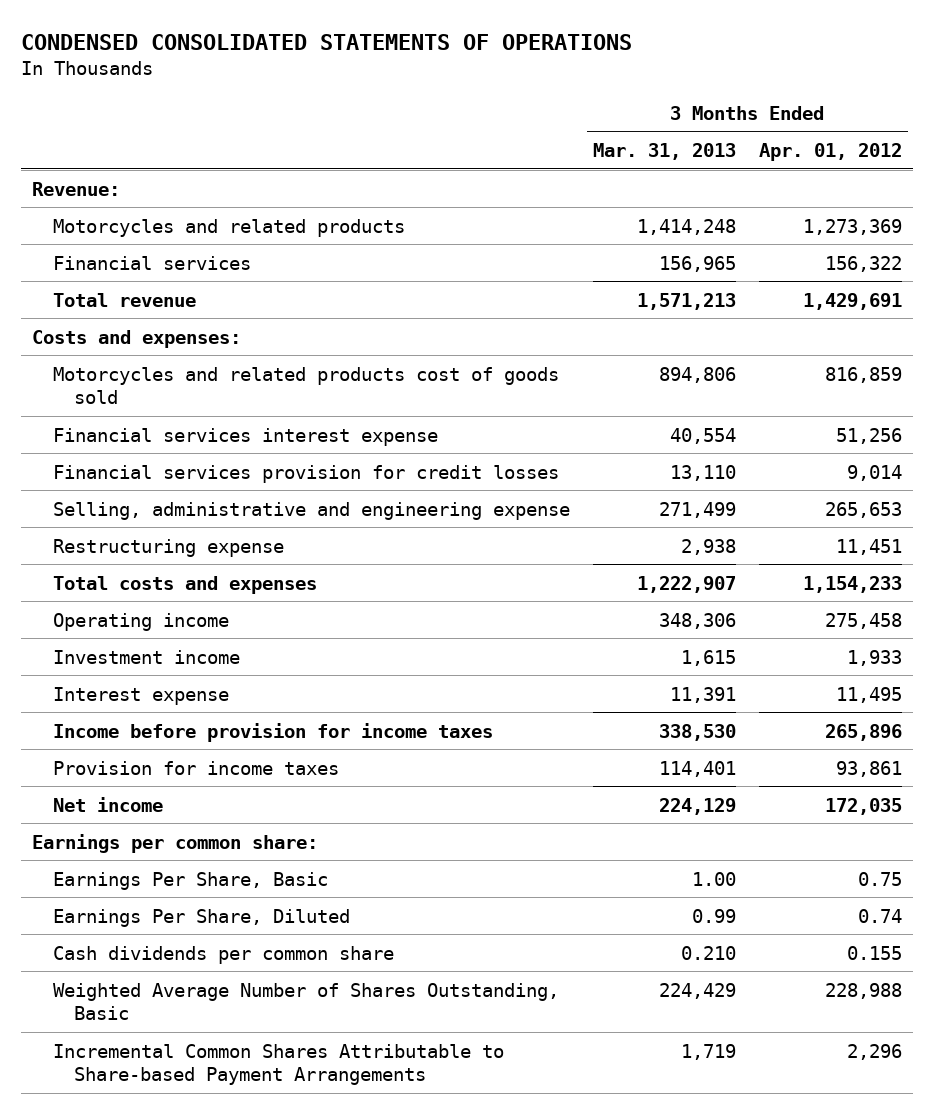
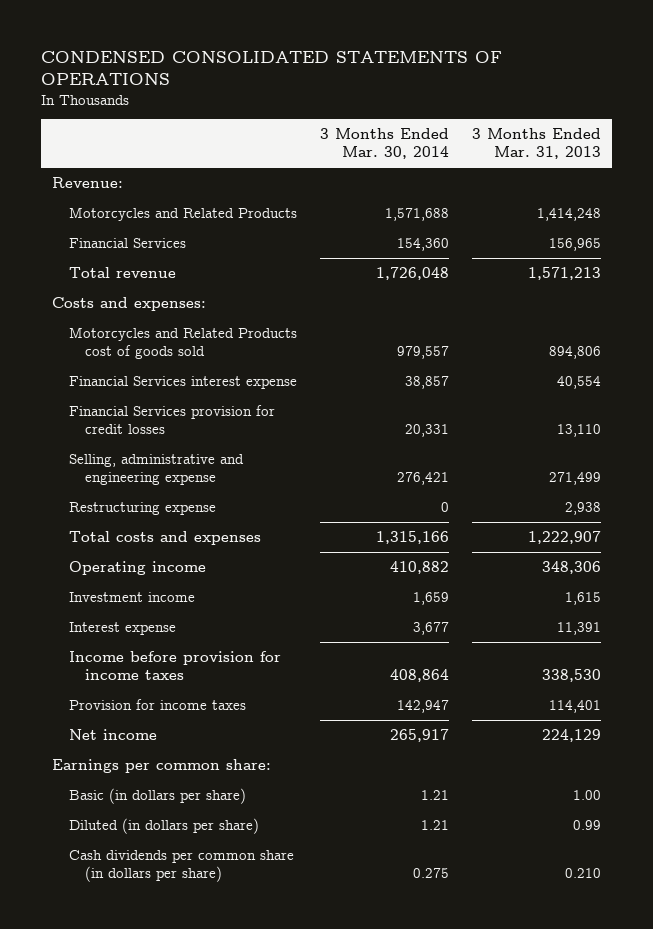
[758,142,902,161] Apr. 01, 2012 -> none
none -> [319,128,449,160] 3 Months Ended Mar. 30, 2014
[53,218,406,237] Motorcycles and related products -> [68,206,297,221] Motorcycles and Related Products
[53,255,252,270] Financial services -> [68,237,186,248] Financial Services
[53,366,560,404] Motorcycles and related products cost of goods sold -> [68,326,297,360] Motorcycles and Related Products cost of goods sold
[53,427,439,446] Financial services interest expense -> [68,375,297,389] Financial Services interest expense
[53,464,560,483] Financial services provision for credit losses -> [68,404,275,435] Financial Services provision for credit losses
[53,982,560,1020] Weighted Average Number of Shares Outstanding, Basic -> none
[53,1043,505,1085] Incremental Common Shares Attributable to Share-based Payment Arrangements -> none
[53,871,329,890] Earnings Per Share, Basic -> [68,787,246,804] Basic (in dollars per share)
[53,908,351,927] Earnings Per Share, Diluted -> [68,817,259,834] Diluted (in dollars per share)
[53,945,395,964] Cash dividends per common share -> [68,849,294,883] Cash dividends per common share (in dollars per share)

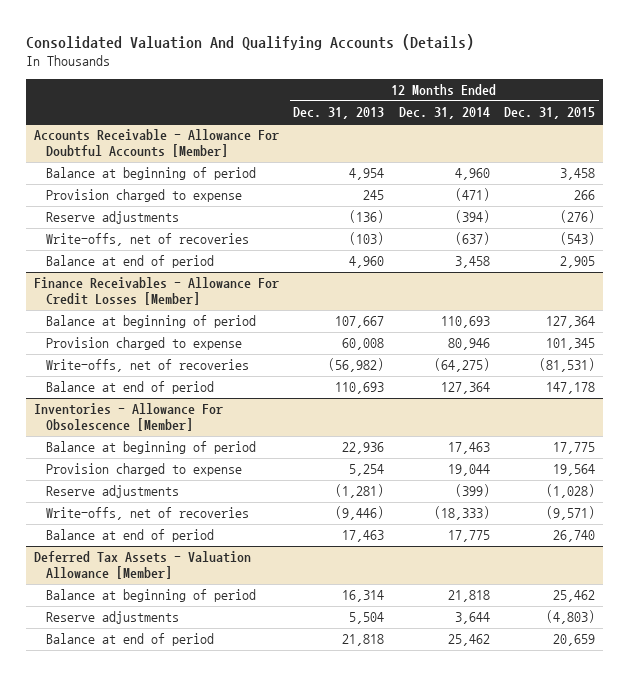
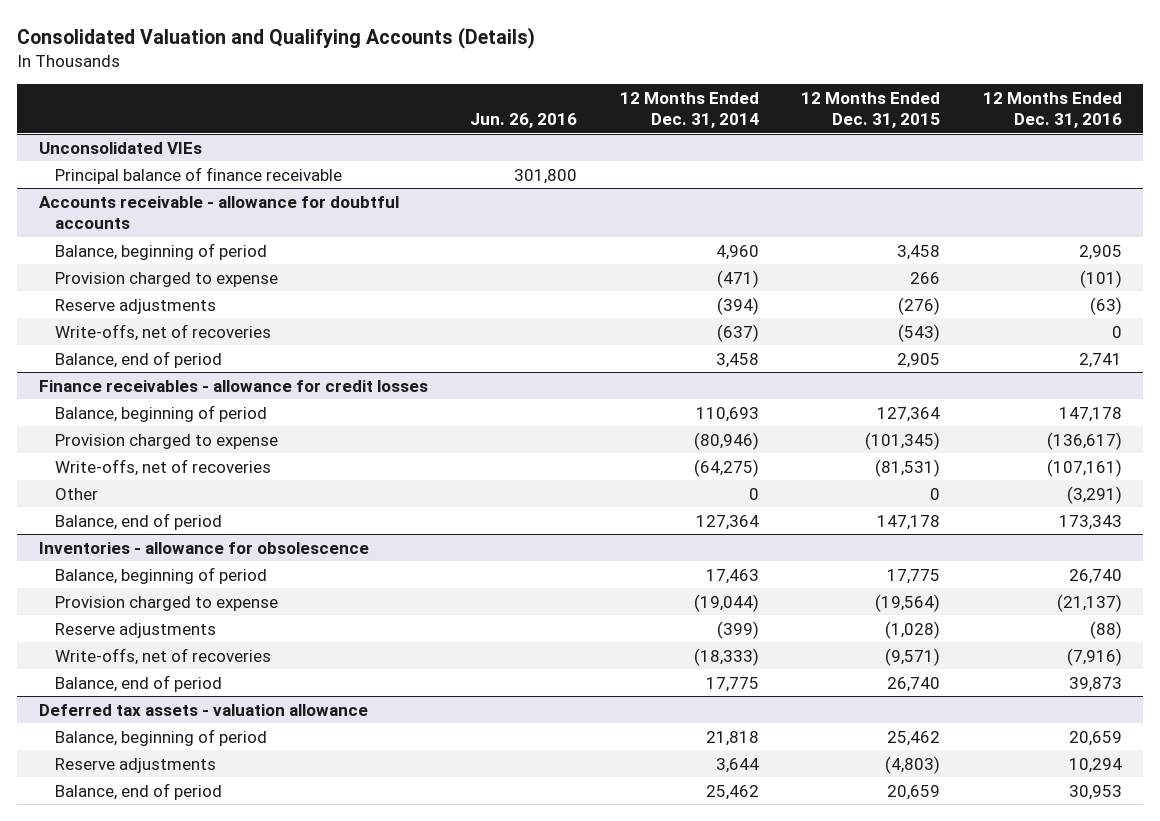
[26,34,475,51] Consolidated Valuation And Qualifying Accounts (Details) -> [17,26,536,49] Consolidated Valuation and Qualifying Accounts (Details)
[293,107,385,120] Dec. 31, 2013 -> none
none -> [470,113,578,129] Jun. 26, 2016
none -> [982,91,1122,129] 12 Months Ended Dec. 31, 2016
none -> [38,141,202,154] Unconsolidated VIEs
none -> [54,166,342,184] Principal balance of finance receivable
[33,129,279,158] Accounts Receivable - Allowance For Doubtful Accounts [Member] -> [38,195,399,230] Accounts receivable - allowance for doubtful accounts
[46,167,257,181] Balance at beginning of period -> [54,242,267,260] Balance, beginning of period
[46,255,215,269] Balance at end of period -> [54,350,222,368] Balance, end of period
[33,277,279,306] Finance Receivables - Allowance For Credit Losses [Member] -> [38,379,428,392] Finance receivables - allowance for credit losses
[46,315,257,329] Balance at beginning of period -> [54,404,267,422] Balance, beginning of period
[447,338,490,351] 80,946 -> [693,431,759,450] (80,946)
[546,338,596,351] 101,345 -> [865,431,941,450] (101,345)
none -> [54,487,98,500] Other
[46,381,215,395] Balance at end of period -> [54,512,222,530] Balance, end of period
[33,403,223,432] Inventories - Allowance For Obsolescence [Member] -> [38,541,369,554] Inventories - allowance for obsolescence
[46,441,257,455] Balance at beginning of period -> [54,566,267,584] Balance, beginning of period
[447,464,490,477] 19,044 -> [693,593,759,612] (19,044)
[553,464,596,477] 19,564 -> [875,593,941,612] (19,564)
[46,529,215,543] Balance at end of period -> [54,674,222,692] Balance, end of period
[33,551,251,580] Deferred Tax Assets - Valuation Allowance [Member] -> [38,703,368,716] Deferred tax assets - valuation allowance
[46,589,257,603] Balance at beginning of period -> [54,728,267,746] Balance, beginning of period
[46,633,215,647] Balance at end of period -> [54,782,222,800] Balance, end of period

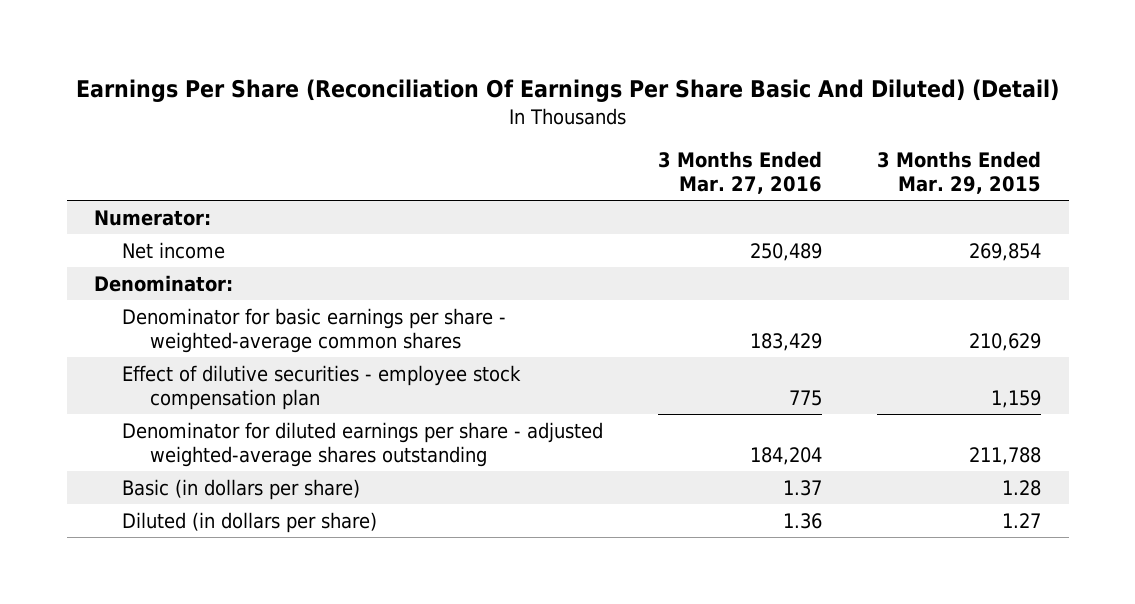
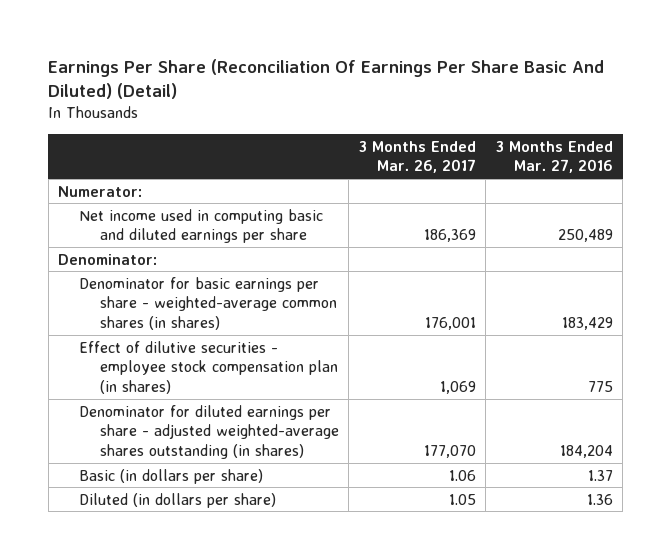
[877,150,1042,194] 3 Months Ended Mar. 29, 2015 -> none
none -> [358,140,476,174] 3 Months Ended Mar. 26, 2017
[122,241,226,259] Net income -> [78,208,323,244] Net income used in computing basic and diluted earnings per share
[122,307,507,353] Denominator for basic earnings per share - weighted-average common shares -> [78,276,337,331] Denominator for basic earnings per share - weighted-average common shares (in shares)
[122,364,522,410] Effect of dilutive securities - employee stock compensation plan -> [78,340,338,395] Effect of dilutive securities - employee stock compensation plan (in shares)
[122,421,604,467] Denominator for diluted earnings per share - adjusted weighted-average shares outstanding -> [78,404,339,460] Denominator for diluted earnings per share - adjusted weighted-average shares outstanding (in shares)

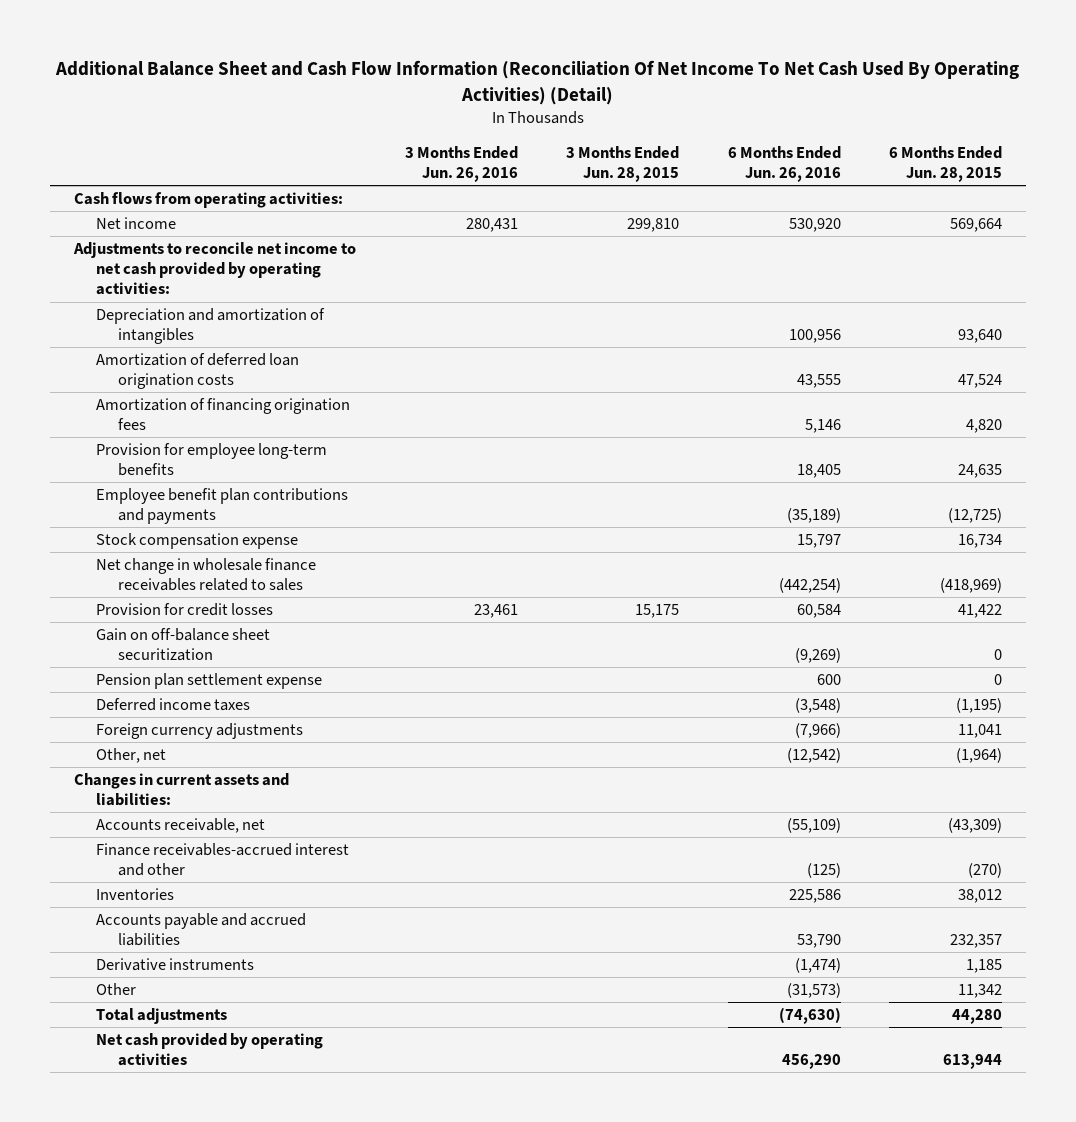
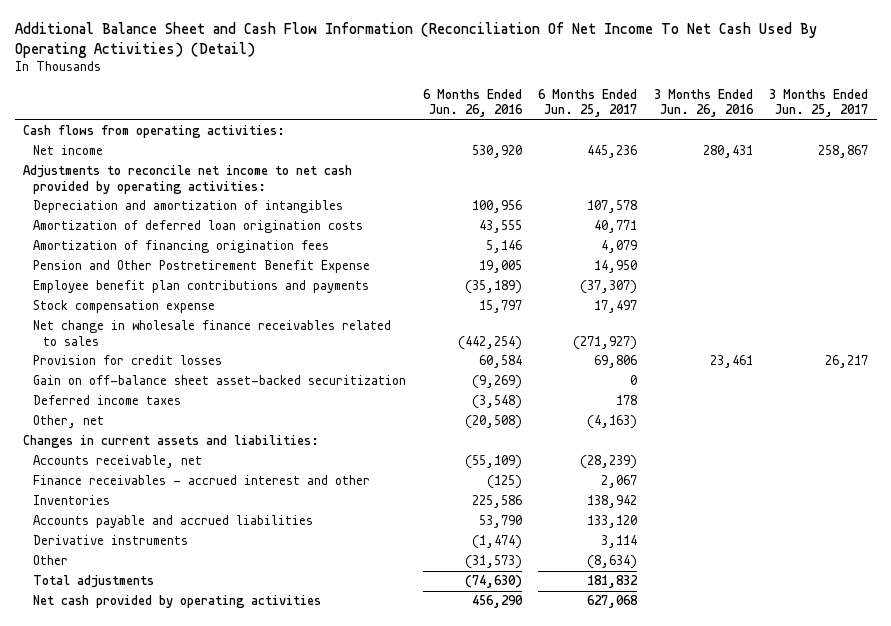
[566,145,680,182] 3 Months Ended Jun. 28, 2015 -> none
[889,145,1003,182] 6 Months Ended Jun. 28, 2015 -> none
none -> [538,88,638,118] 6 Months Ended Jun. 25, 2017
none -> [769,88,869,118] 3 Months Ended Jun. 25, 2017
[95,443,327,477] Provision for employee long-term benefits -> none
none -> [33,260,371,274] Pension and Other Postretirement Benefit Expense
[95,673,322,690] Pension plan settlement expense -> none
[95,628,270,662] Gain on off-balance sheet securitization -> [33,375,407,386] Gain on off-balance sheet asset-backed securitization
[95,723,303,740] Foreign currency adjustments -> none
[786,748,841,764] (12,542) -> [464,415,522,430] (20,508)
[95,843,349,877] Finance receivables-accrued interest and other -> [33,475,371,486] Finance receivables - accrued interest and other

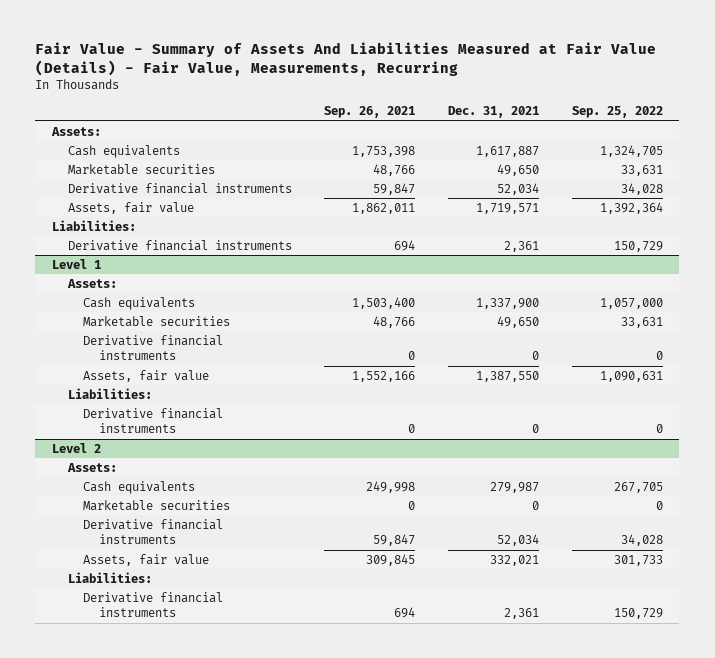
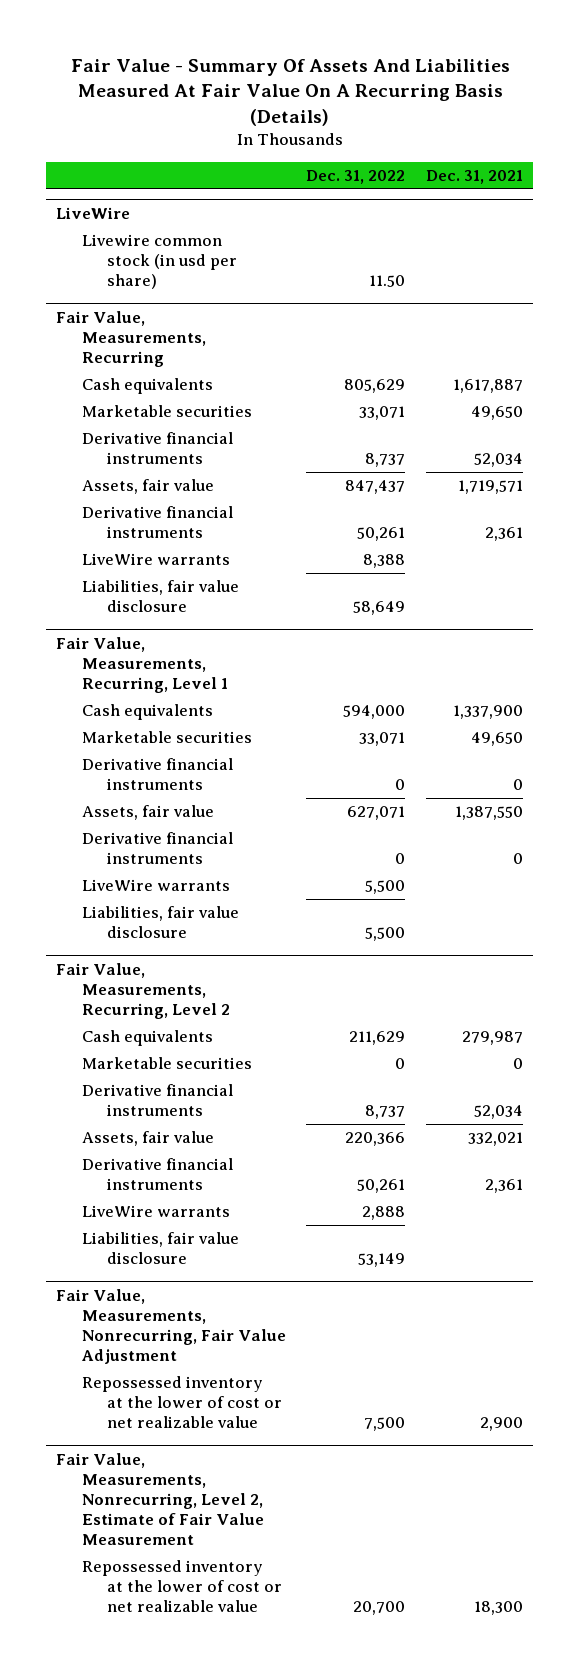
[35,42,657,76] Fair Value - Summary of Assets And Liabilities Measured at Fair Value (Details) - Fair Value, Measurements, Recurring -> [70,58,510,126] Fair Value - Summary Of Assets And Liabilities Measured At Fair Value On A Recurring Basis (Details)
[324,106,416,119] Sep. 26, 2021 -> none
[571,106,663,119] Sep. 25, 2022 -> none
none -> [306,169,406,184] Dec. 31, 2022
[50,126,101,136] Assets: -> none
none -> [56,207,131,220] LiveWire
none -> [81,234,237,290] Livewire common stock (in usd per share)
none -> [56,311,206,367] Fair Value, Measurements, Recurring
[51,219,136,231] Liabilities: -> none
[51,258,101,269] Level 1 -> none
[66,278,117,288] Assets: -> none
none -> [81,553,230,566] LiveWire warrants
none -> [81,580,239,613] Liabilities, fair value disclosure
none -> [56,637,228,693] Fair Value, Measurements, Recurring, Level 1
[67,387,152,399] Liabilities: -> none
[51,442,101,453] Level 2 -> none
[66,462,117,472] Assets: -> none
none -> [81,879,230,892] LiveWire warrants
none -> [81,906,239,939] Liabilities, fair value disclosure
none -> [56,963,230,1019] Fair Value, Measurements, Recurring, Level 2
[67,571,152,583] Liabilities: -> none
none -> [81,1205,230,1218] LiveWire warrants
none -> [81,1232,239,1265] Liabilities, fair value disclosure
none -> [56,1289,286,1364] Fair Value, Measurements, Nonrecurring, Fair Value Adjustment
none -> [81,1376,282,1429] Repossessed inventory at the lower of cost or net realizable value
none -> [56,1453,264,1545] Fair Value, Measurements, Nonrecurring, Level 2, Estimate of Fair Value Measurement
none -> [81,1560,282,1613] Repossessed inventory at the lower of cost or net realizable value

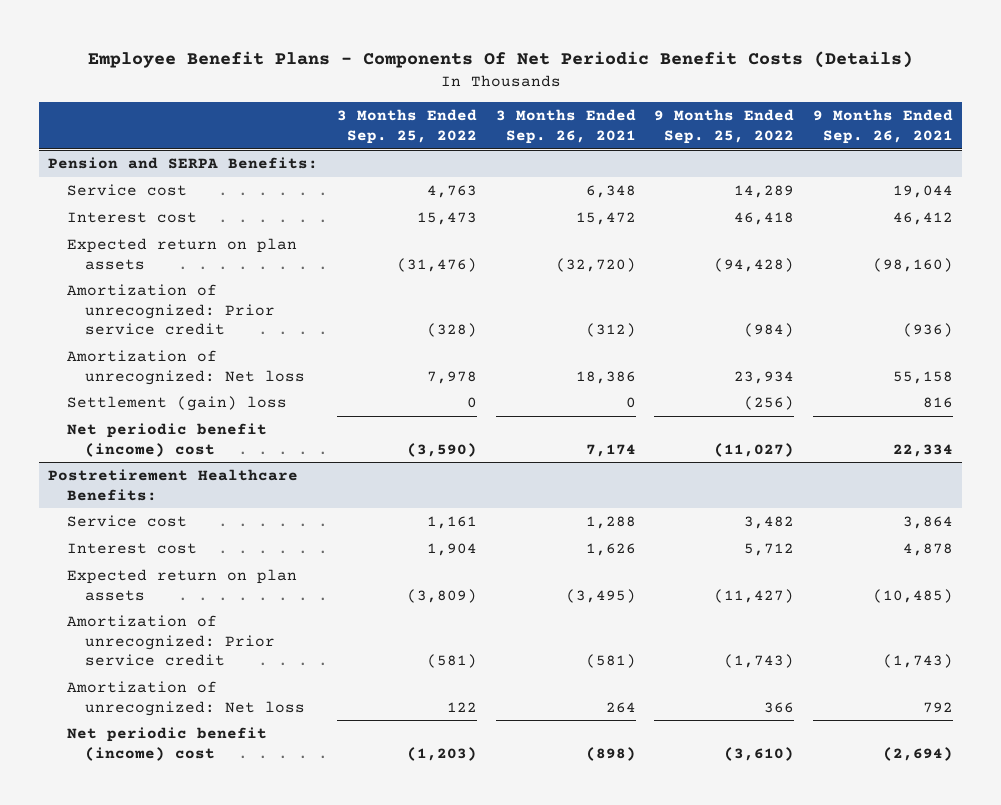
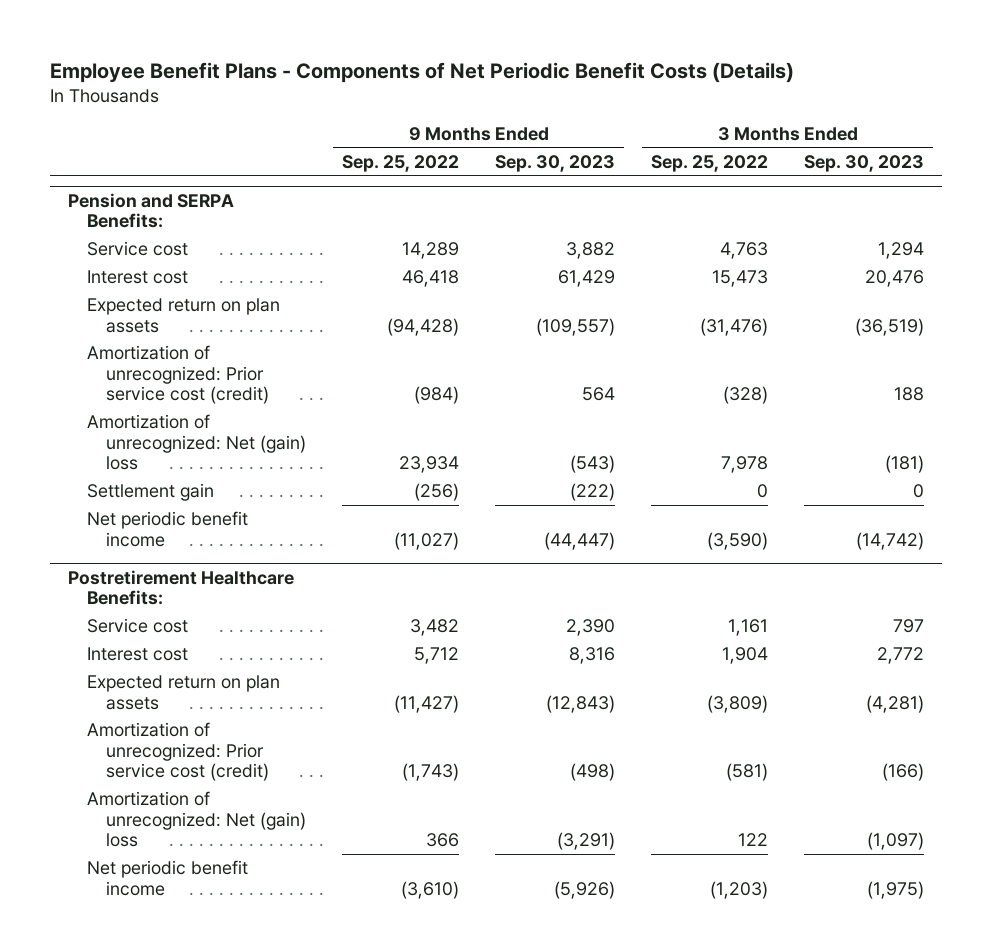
[87,51,913,69] Employee Benefit Plans - Components Of Net Periodic Benefit Costs (Details) -> [49,61,794,83] Employee Benefit Plans - Components of Net Periodic Benefit Costs (Details)
[495,109,636,144] 3 Months Ended Sep. 26, 2021 -> none
[812,109,953,144] 9 Months Ended Sep. 26, 2021 -> none
none -> [495,154,616,172] Sep. 30, 2023
none -> [804,154,925,172] Sep. 30, 2023
[66,284,276,336] Amortization of unrecognized: Prior service credit -> [87,345,270,405] Amortization of unrecognized: Prior service cost (credit)
[66,350,306,385] Amortization of unrecognized: Net loss -> [87,414,307,471] Amortization of unrecognized: Net (gain) loss
[66,396,287,412] Settlement (gain) loss -> [87,483,215,502] Settlement gain
[66,423,267,457] Net periodic benefit (income) cost -> [87,511,249,547] Net periodic benefit income
[66,615,276,667] Amortization of unrecognized: Prior service credit -> [87,722,270,782] Amortization of unrecognized: Prior service cost (credit)
[66,681,306,716] Amortization of unrecognized: Net loss -> [87,791,307,848] Amortization of unrecognized: Net (gain) loss
[66,727,267,761] Net periodic benefit (income) cost -> [87,860,249,896] Net periodic benefit income

